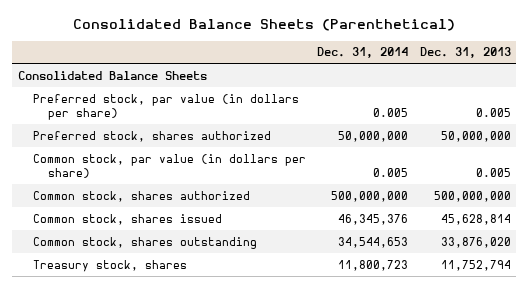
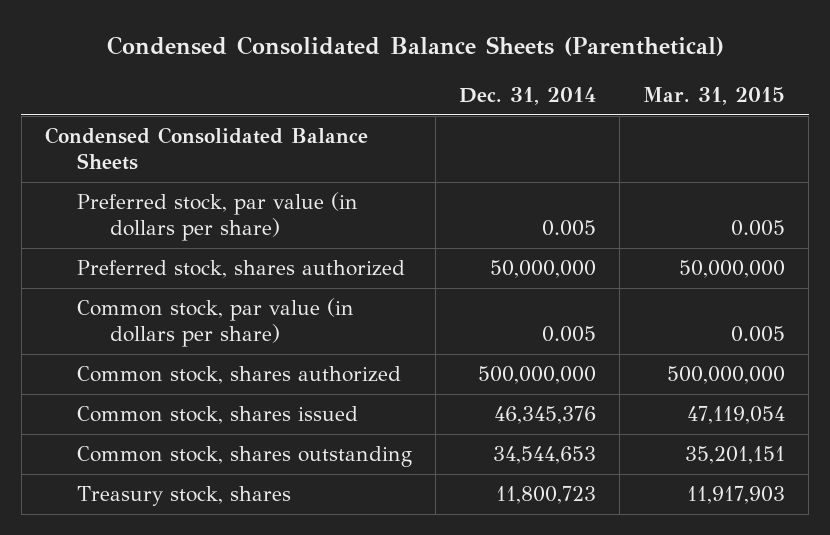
[73,19,456,32] Consolidated Balance Sheets (Parenthetical) -> [107,35,725,56] Condensed Consolidated Balance Sheets (Parenthetical)
[419,47,511,59] Dec. 31, 2013 -> none
none -> [643,87,786,106] Mar. 31, 2015
[17,70,207,80] Consolidated Balance Sheets -> [44,127,368,171] Condensed Consolidated Balance Sheets

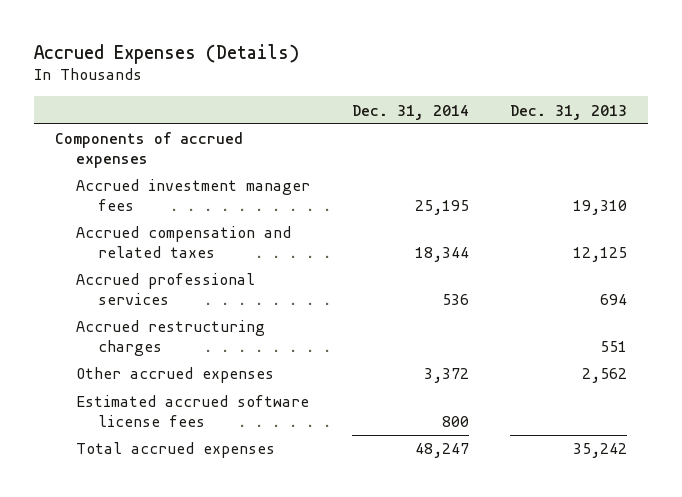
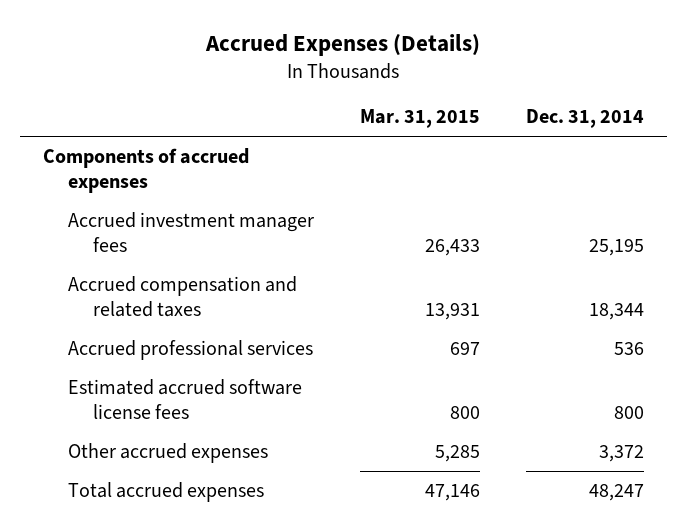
[510,104,628,120] Dec. 31, 2013 -> none
none -> [359,109,480,129] Mar. 31, 2015
[76,320,266,356] Accrued restructuring charges -> none
[76,367,275,384] Other accrued expenses -> [67,443,268,464] Other accrued expenses

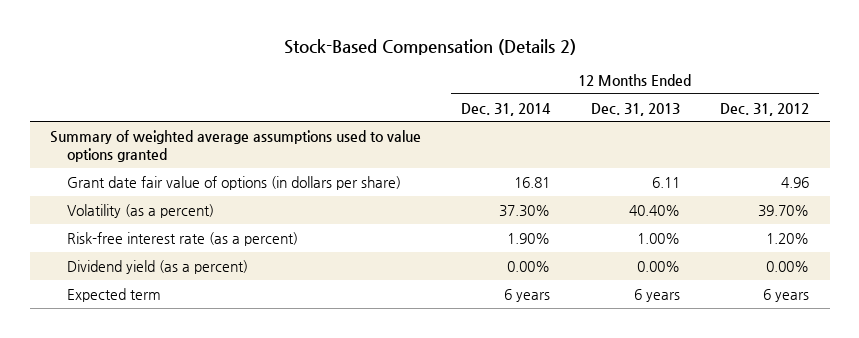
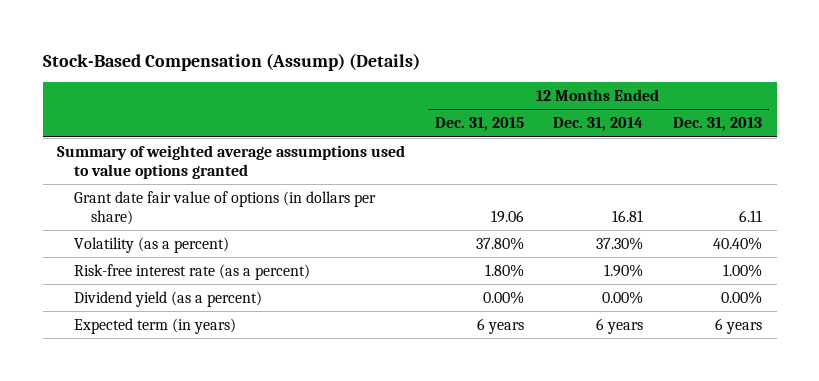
[283,38,576,55] Stock-Based Compensation (Details 2) -> [42,52,420,71] Stock-Based Compensation (Assump) (Details)
[720,102,810,116] Dec. 31, 2012 -> none
none -> [434,117,524,132] Dec. 31, 2015
[67,287,162,302] Expected term -> [74,317,237,334] Expected term (in years)

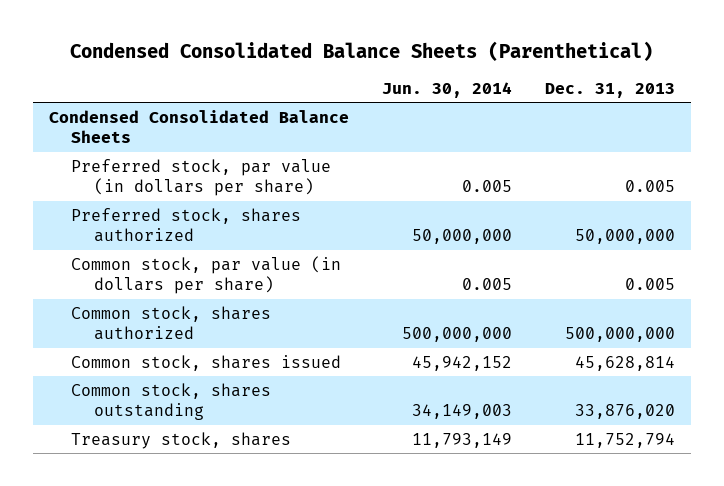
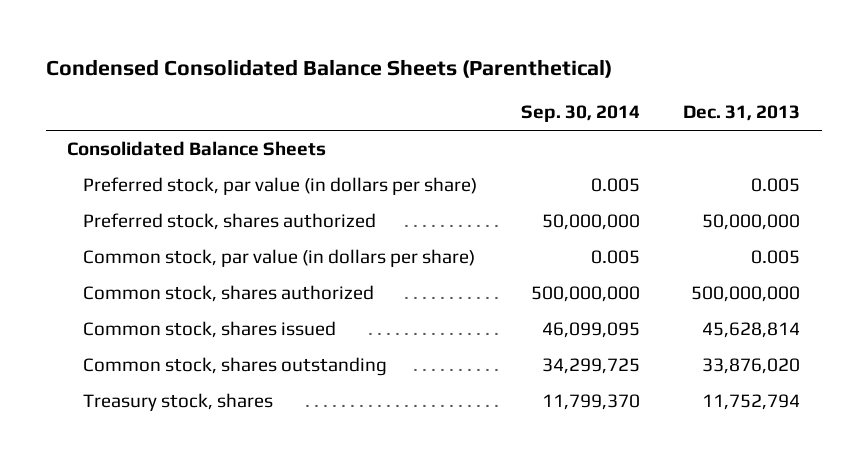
[381,81,512,98] Jun. 30, 2014 -> none
none -> [520,105,640,123] Sep. 30, 2014
[49,109,350,144] Condensed Consolidated Balance Sheets -> [67,141,327,157] Consolidated Balance Sheets

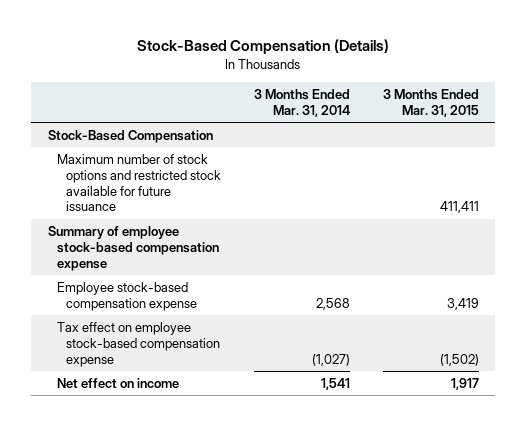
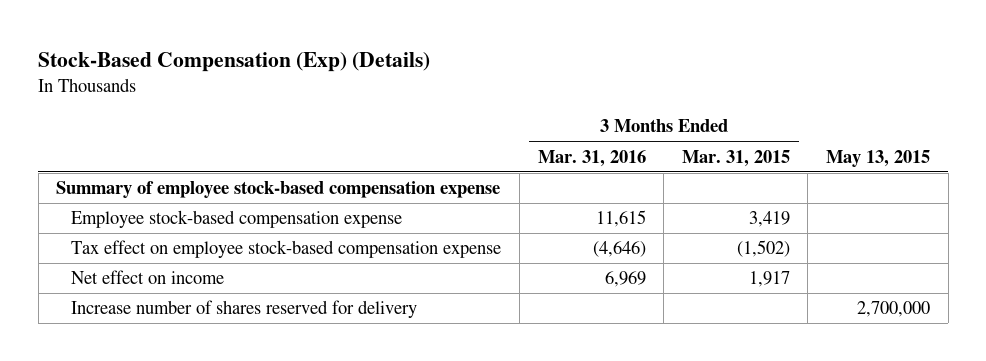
[137,39,390,55] Stock-Based Compensation (Details) -> [38,52,431,73] Stock-Based Compensation (Exp) (Details)
[254,89,351,117] 3 Months Ended Mar. 31, 2014 -> none
none -> [537,149,646,167] Mar. 31, 2016
none -> [826,149,931,167] May 13, 2015
[47,129,213,143] Stock-Based Compensation -> none
[56,153,222,212] Maximum number of stock options and restricted stock available for future issuance -> none
none -> [71,300,418,319] Increase number of shares reserved for delivery

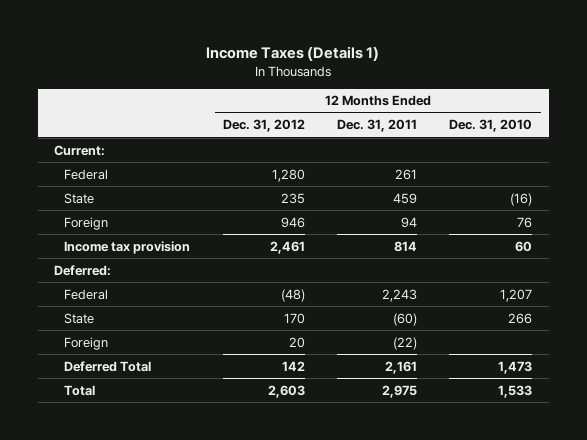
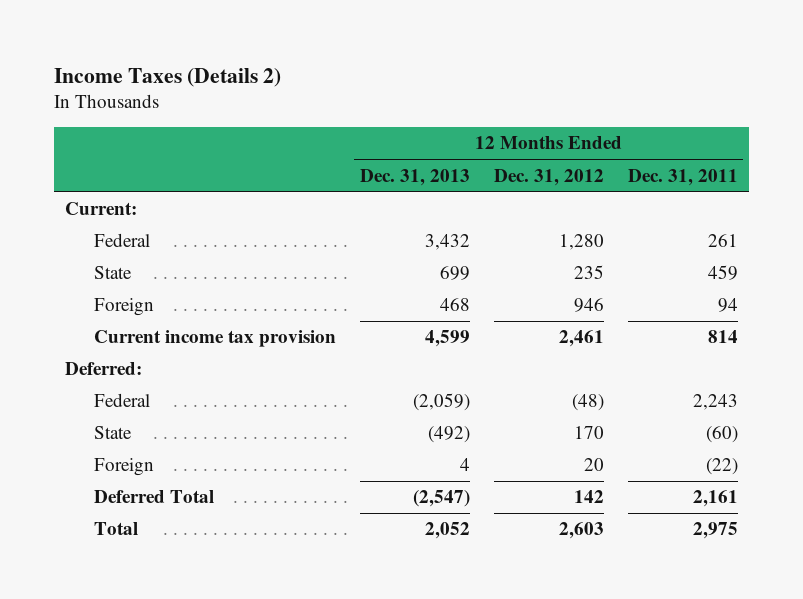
[206,46,380,62] Income Taxes (Details 1) -> [53,67,281,87] Income Taxes (Details 2)
[449,119,533,133] Dec. 31, 2010 -> none
none -> [360,168,471,186] Dec. 31, 2013
[64,240,191,254] Income tax provision -> [94,330,337,348] Current income tax provision

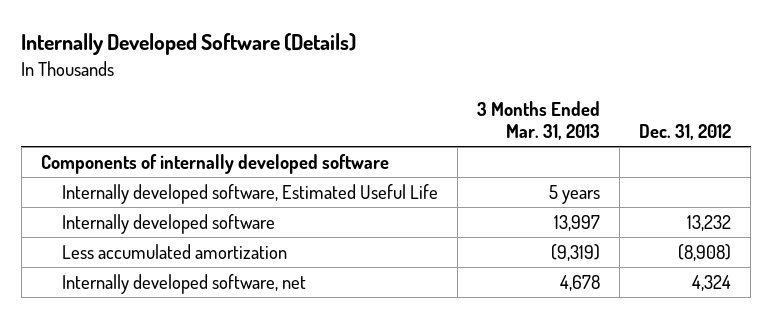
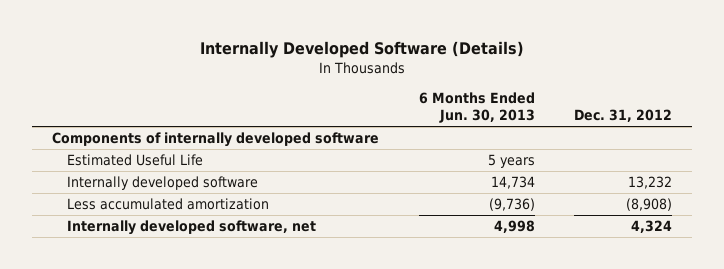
[476,101,600,141] 3 Months Ended Mar. 31, 2013 -> none
none -> [418,92,535,124] 6 Months Ended Jun. 30, 2013
[61,183,438,204] Internally developed software, Estimated Useful Life -> [66,154,203,167] Estimated Useful Life

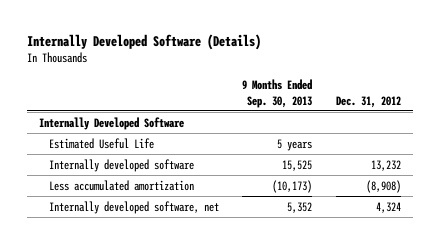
[418,92,535,124] 6 Months Ended Jun. 30, 2013 -> none
none -> [242,79,313,108] 9 Months Ended Sep. 30, 2013
[51,132,379,148] Components of internally developed software -> [38,116,184,130] Internally Developed Software

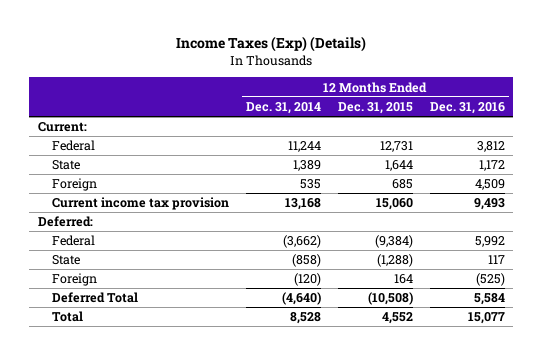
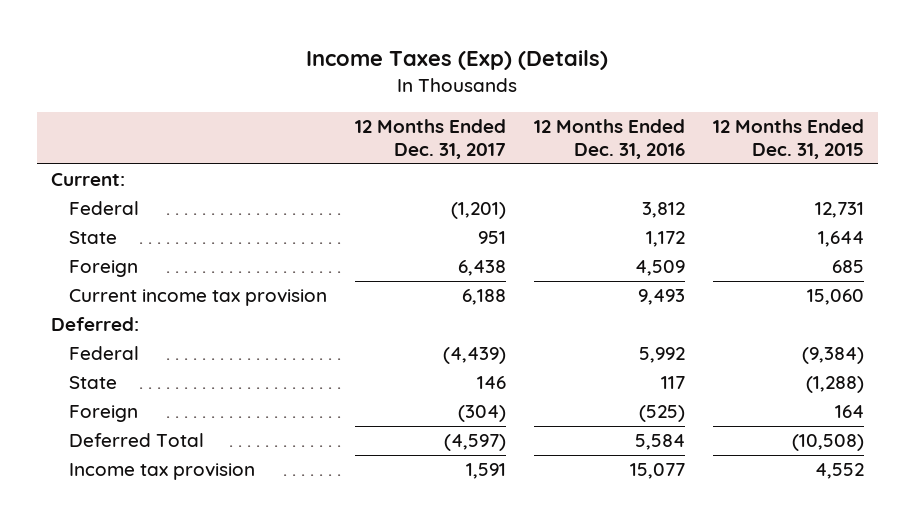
[246,102,322,115] Dec. 31, 2014 -> none
none -> [355,118,507,160] 12 Months Ended Dec. 31, 2017
[52,311,84,323] Total -> [69,463,256,481] Income tax provision

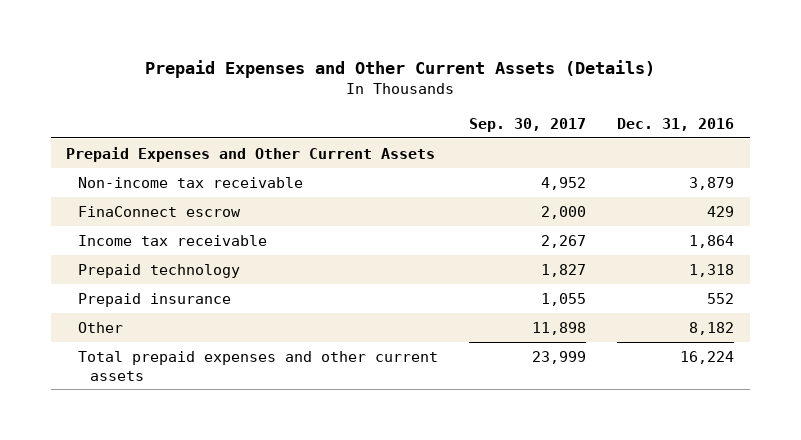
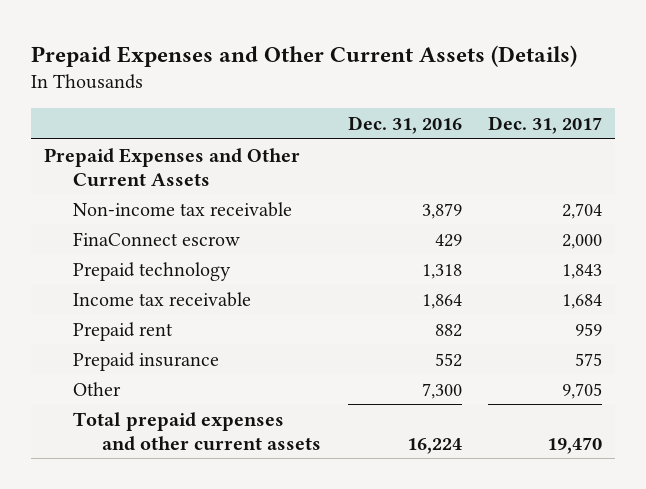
[469,118,587,133] Sep. 30, 2017 -> none
none -> [487,115,602,134] Dec. 31, 2017
[78,234,268,246] Income tax receivable -> [73,291,252,307] Income tax receivable
none -> [73,321,174,341] Prepaid rent
[689,321,735,335] 8,182 -> [421,382,462,399] 7,300

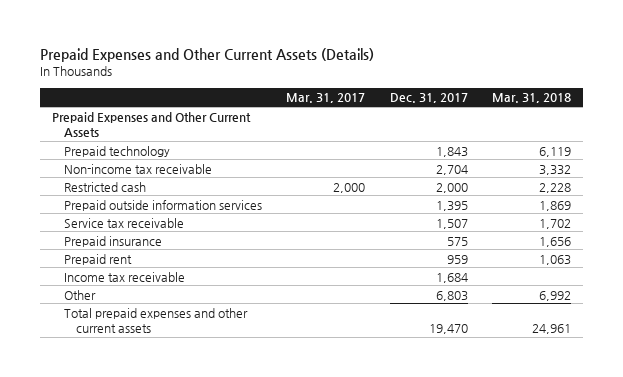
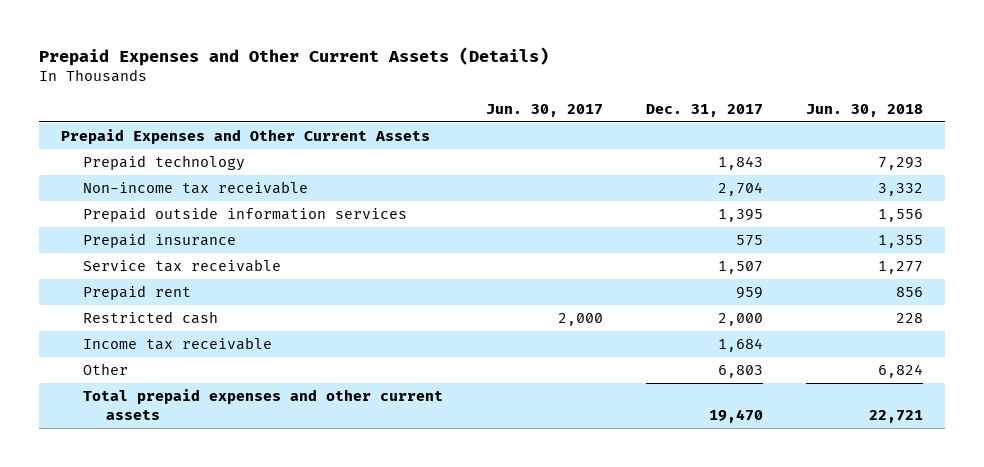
[286,93,366,104] Mar. 31, 2017 -> none
[491,93,571,104] Mar. 31, 2018 -> none
none -> [486,103,604,117] Jun. 30, 2017
none -> [806,103,924,117] Jun. 30, 2018
[64,217,185,228] Service tax receivable -> [83,259,282,273] Service tax receivable
[64,181,147,192] Restricted cash -> [83,311,219,325] Restricted cash

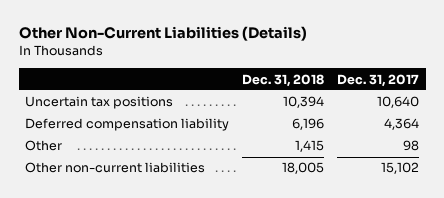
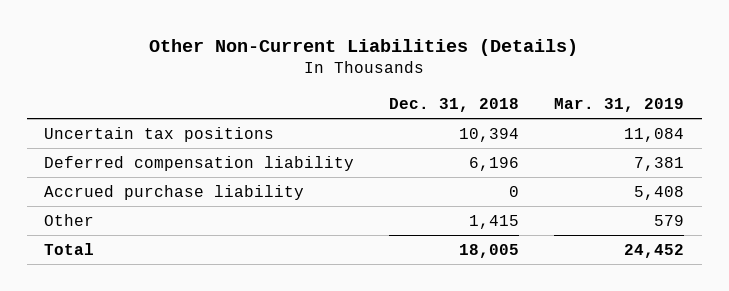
[337,73,420,87] Dec. 31, 2017 -> none
none -> [554,98,685,113] Mar. 31, 2019
none -> [44,184,305,200] Accrued purchase liability
[25,162,206,174] Other non-current liabilities -> [44,242,95,255] Total

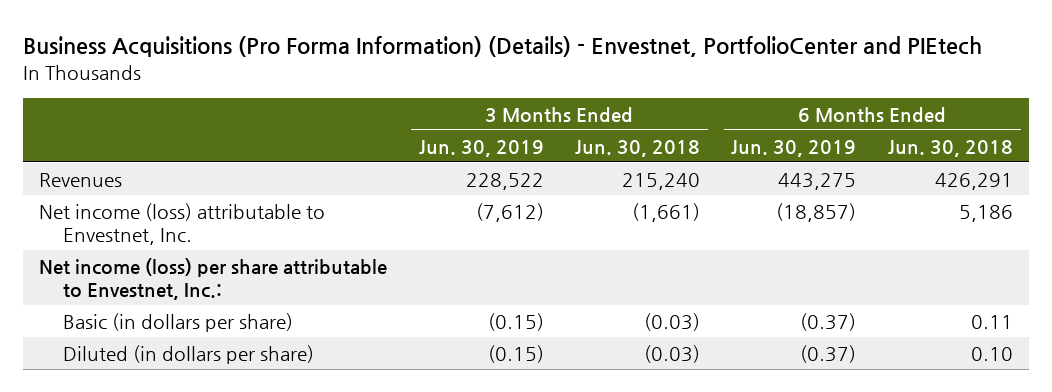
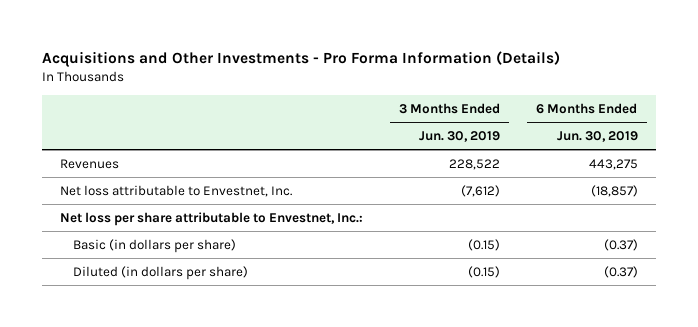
[23,36,983,58] Business Acquisitions (Pro Forma Information) (Details) - Envestnet, PortfolioCenter and PIEtech -> [42,51,561,68] Acquisitions and Other Investments - Pro Forma Information (Details)
[575,139,701,157] Jun. 30, 2018 -> none
[887,139,1013,157] Jun. 30, 2018 -> none
[39,202,326,245] Net income (loss) attributable to Envestnet, Inc. -> [60,184,293,197] Net loss attributable to Envestnet, Inc.
[39,257,388,300] Net income (loss) per share attributable to Envestnet, Inc.: -> [60,211,364,226] Net loss per share attributable to Envestnet, Inc.:

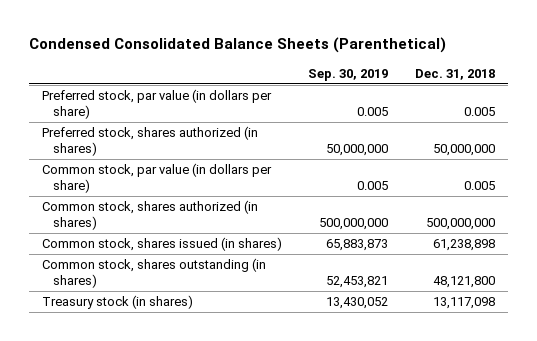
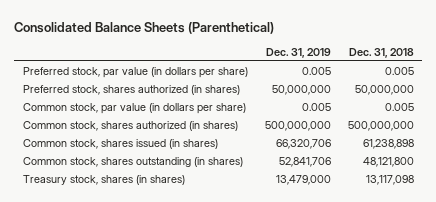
[28,37,446,54] Condensed Consolidated Balance Sheets (Parenthetical) -> [14,21,275,34] Consolidated Balance Sheets (Parenthetical)
[308,68,389,81] Sep. 30, 2019 -> none
none -> [265,48,331,59] Dec. 31, 2019
[41,295,193,310] Treasury stock (in shares) -> [22,175,185,186] Treasury stock, shares (in shares)

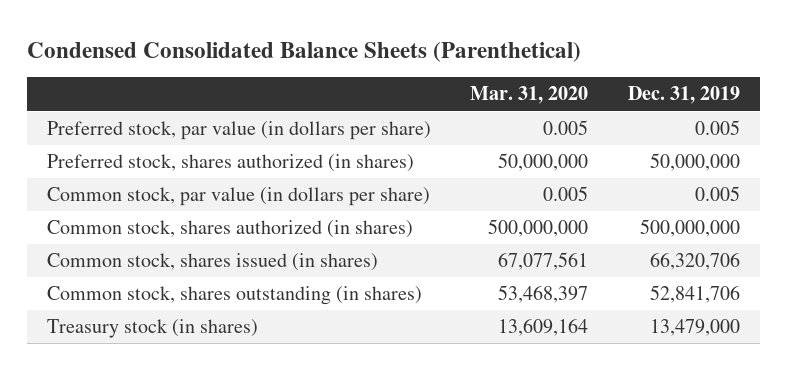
[14,21,275,34] Consolidated Balance Sheets (Parenthetical) -> [26,41,581,62] Condensed Consolidated Balance Sheets (Parenthetical)
[348,48,414,59] Dec. 31, 2018 -> none
none -> [470,86,589,105] Mar. 31, 2020
[22,175,185,186] Treasury stock, shares (in shares) -> [46,319,258,339] Treasury stock (in shares)

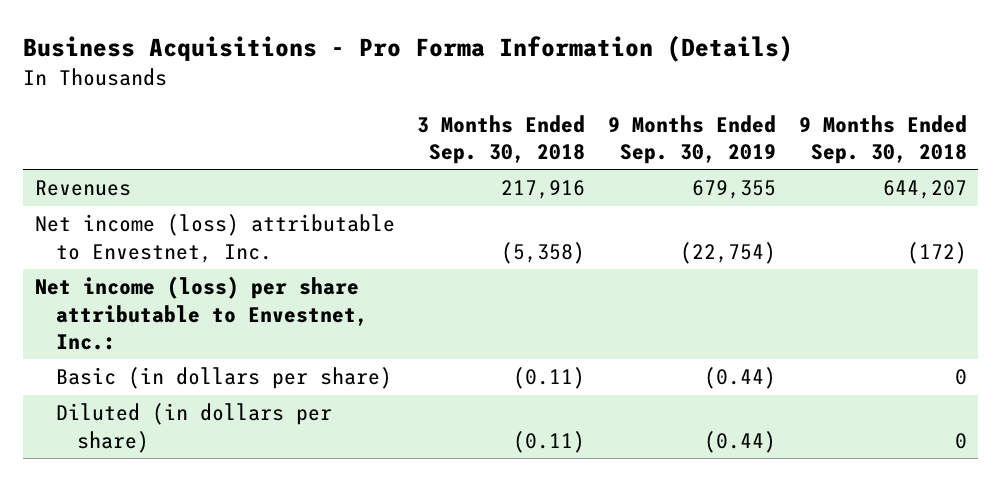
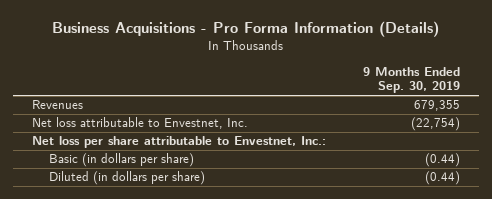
[417,114,586,164] 3 Months Ended Sep. 30, 2018 -> none
[798,114,967,164] 9 Months Ended Sep. 30, 2018 -> none
[34,214,395,263] Net income (loss) attributable to Envestnet, Inc. -> [32,117,249,130] Net loss attributable to Envestnet, Inc.
[34,276,368,351] Net income (loss) per share attributable to Envestnet, Inc.: -> [32,136,327,149] Net loss per share attributable to Envestnet, Inc.:

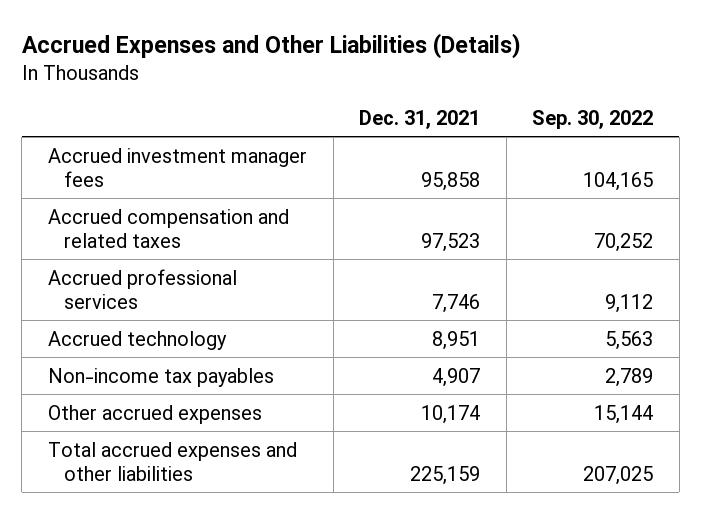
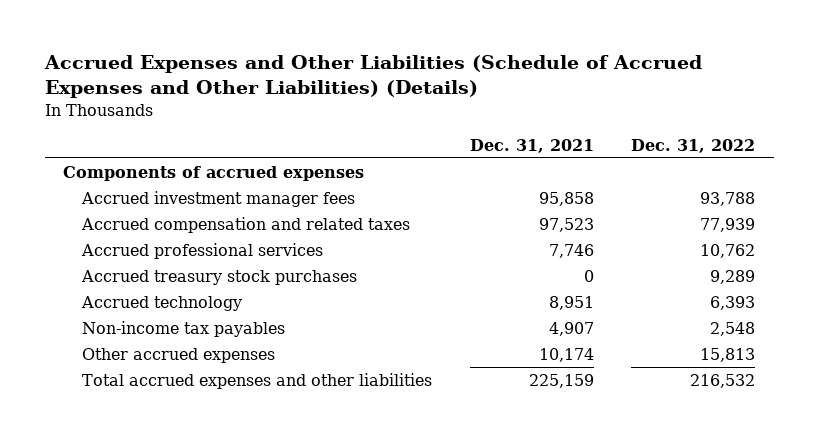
[21,32,521,59] Accrued Expenses and Other Liabilities (Details) -> [43,55,702,99] Accrued Expenses and Other Liabilities (Schedule of Accrued Expenses and Other Liabilities) (Details)
[532,109,654,129] Sep. 30, 2022 -> none
none -> [631,138,756,153] Dec. 31, 2022
none -> [63,165,365,181] Components of accrued expenses
none -> [81,269,358,285] Accrued treasury stock purchases

